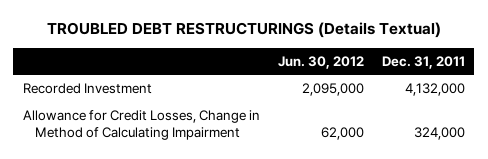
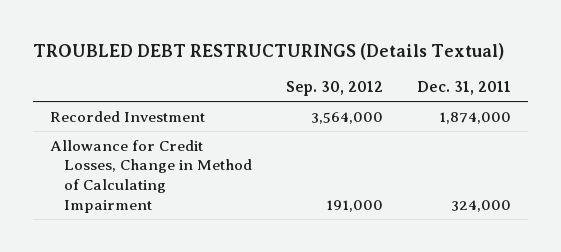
[277,55,364,69] Jun. 30, 2012 -> none
none -> [285,81,383,97] Sep. 30, 2012
[405,83,466,97] 4,132,000 -> [439,111,512,124] 1,874,000

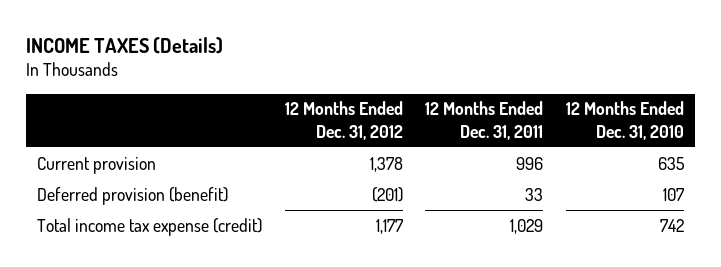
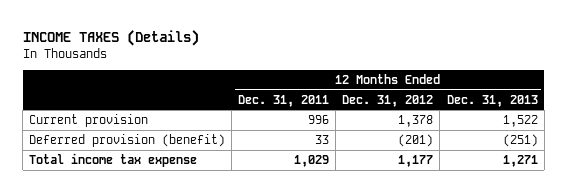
[565,101,684,140] 12 Months Ended Dec. 31, 2010 -> none
none -> [446,94,538,107] Dec. 31, 2013
[37,217,263,236] Total income tax expense (credit) -> [29,153,198,168] Total income tax expense

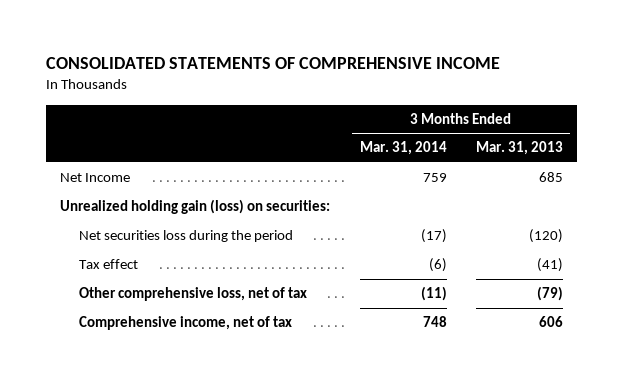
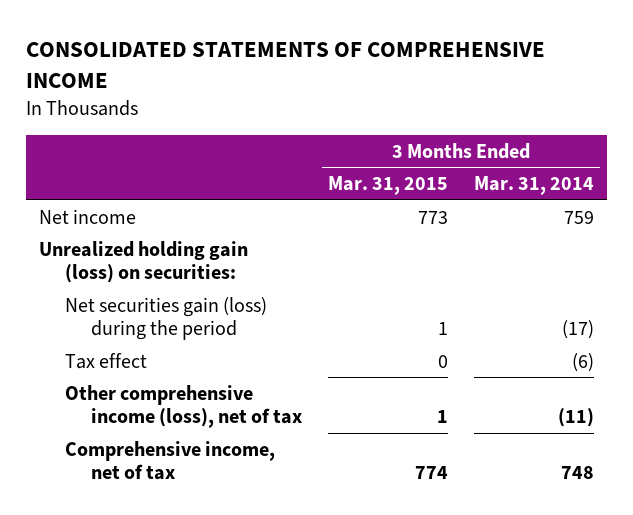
[475,141,563,156] Mar. 31, 2013 -> none
none -> [328,176,449,196] Mar. 31, 2015
[60,173,131,183] Net Income -> [39,208,137,224] Net income
[79,230,294,243] Net securities loss during the period -> [65,296,268,340] Net securities gain (loss) during the period
[79,287,308,302] Other comprehensive loss, net of tax -> [65,384,303,428] Other comprehensive income (loss), net of tax

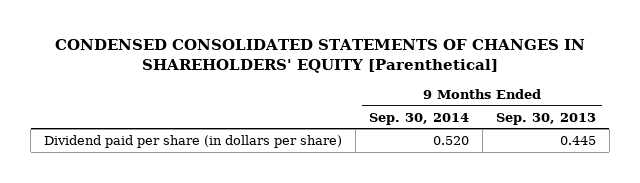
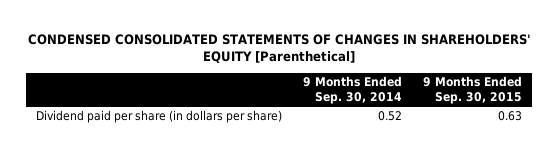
[495,112,596,125] Sep. 30, 2013 -> none
none -> [422,76,522,104] 9 Months Ended Sep. 30, 2015
[432,136,469,146] 0.520 -> [378,111,403,122] 0.52

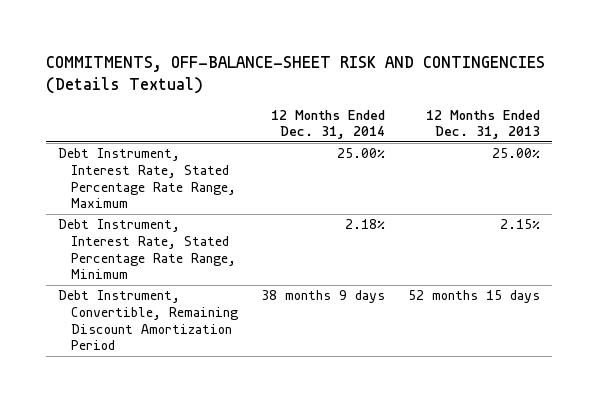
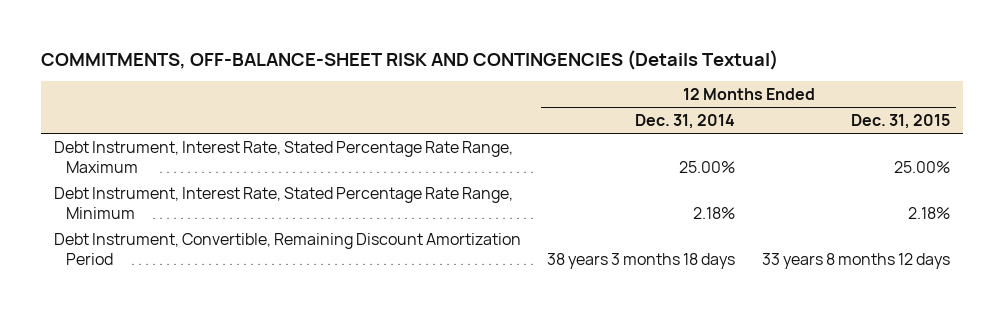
[426,109,541,140] 12 Months Ended Dec. 31, 2013 -> none
none -> [850,114,950,130] Dec. 31, 2015
[261,290,386,304] 38 months 9 days -> [547,252,736,269] 38 years 3 months 18 days

